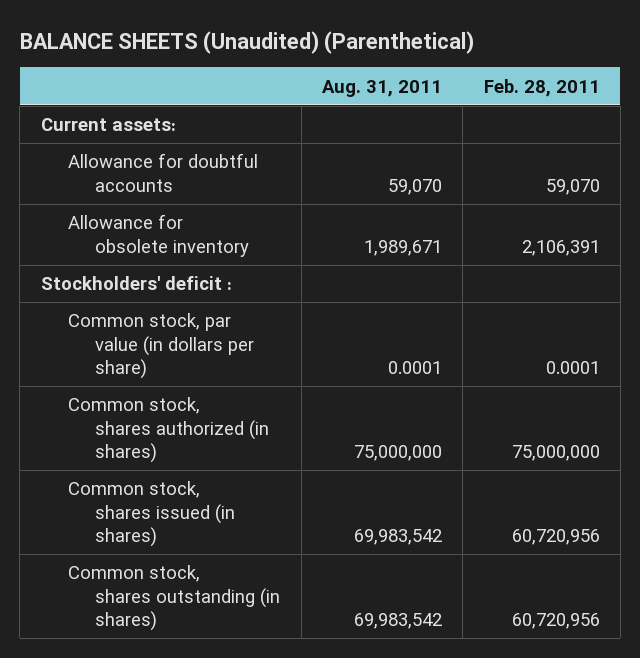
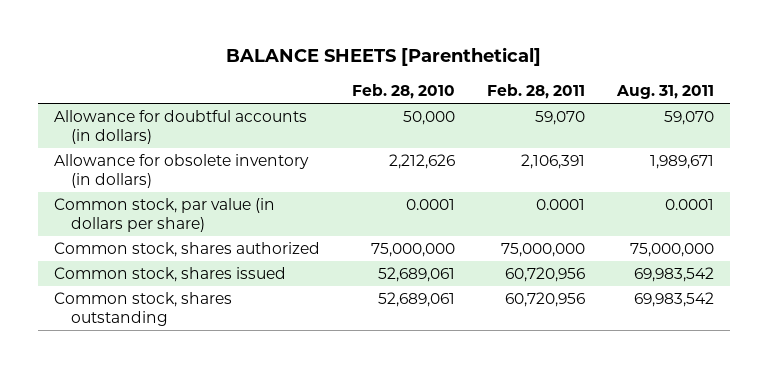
[19,30,474,54] BALANCE SHEETS (Unaudited) (Parenthetical) -> [226,47,542,67] BALANCE SHEETS [Parenthetical]
none -> [352,84,456,100] Feb. 28, 2010
[40,118,176,132] Current assets: -> none
[40,276,232,291] Stockholders' deficit : -> none
[67,153,258,192] Allowance for doubtful accounts -> [53,110,307,145] Allowance for doubtful accounts (in dollars)
[67,214,250,257] Allowance for obsolete inventory -> [53,154,309,189] Allowance for obsolete inventory (in dollars)
[67,397,270,464] Common stock, shares authorized (in shares) -> [53,242,320,258] Common stock, shares authorized
[67,481,236,548] Common stock, shares issued (in shares) -> [53,267,286,283] Common stock, shares issued
[67,565,281,632] Common stock, shares outstanding (in shares) -> [53,292,232,327] Common stock, shares outstanding

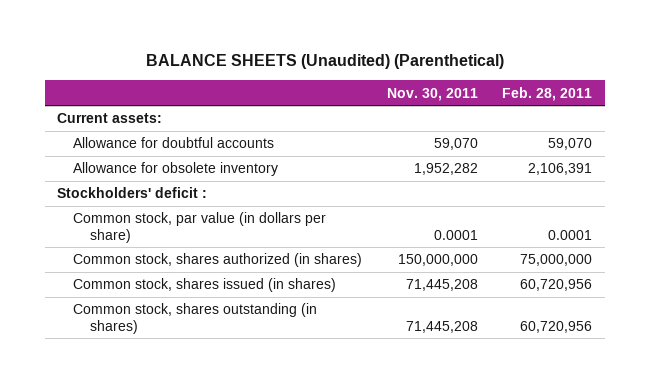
[226,47,542,67] BALANCE SHEETS [Parenthetical] -> [145,54,504,70] BALANCE SHEETS (Unaudited) (Parenthetical)
[352,84,456,100] Feb. 28, 2010 -> none
[616,85,715,100] Aug. 31, 2011 -> none
none -> [386,87,478,101] Nov. 30, 2011
none -> [56,113,162,124] Current assets:
[53,110,307,145] Allowance for doubtful accounts (in dollars) -> [73,137,275,149] Allowance for doubtful accounts
[53,154,309,189] Allowance for obsolete inventory (in dollars) -> [73,162,279,177] Allowance for obsolete inventory
none -> [56,187,207,199] Stockholders' deficit :
[53,242,320,258] Common stock, shares authorized -> [73,253,363,268] Common stock, shares authorized (in shares)
[53,267,286,283] Common stock, shares issued -> [73,278,337,293] Common stock, shares issued (in shares)
[53,292,232,327] Common stock, shares outstanding -> [73,303,318,334] Common stock, shares outstanding (in shares)

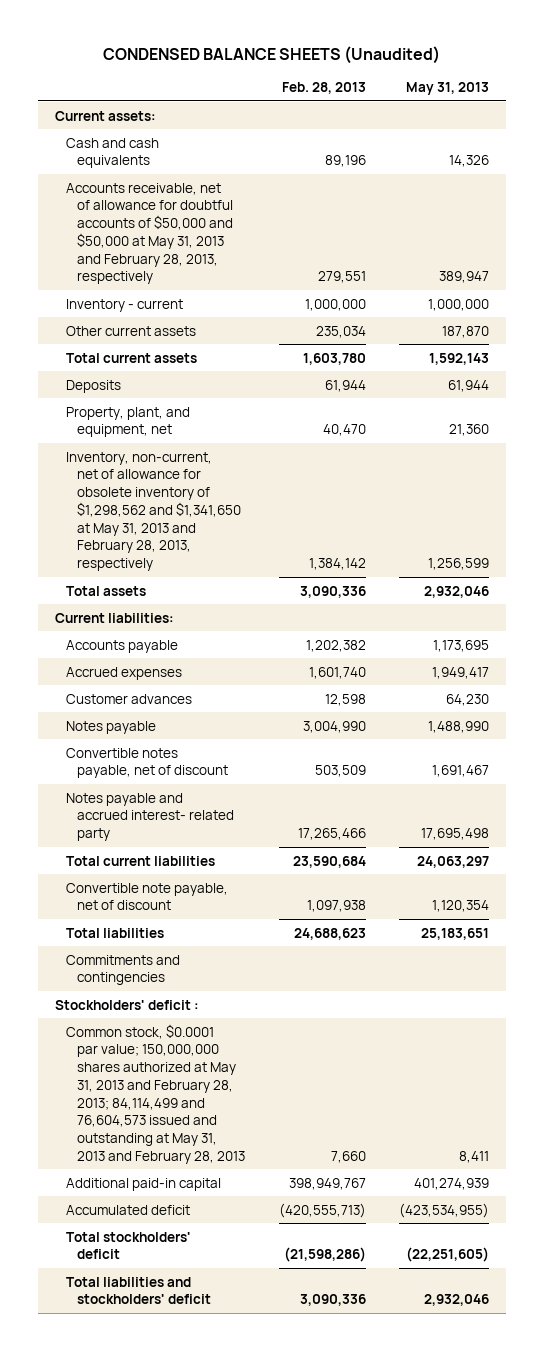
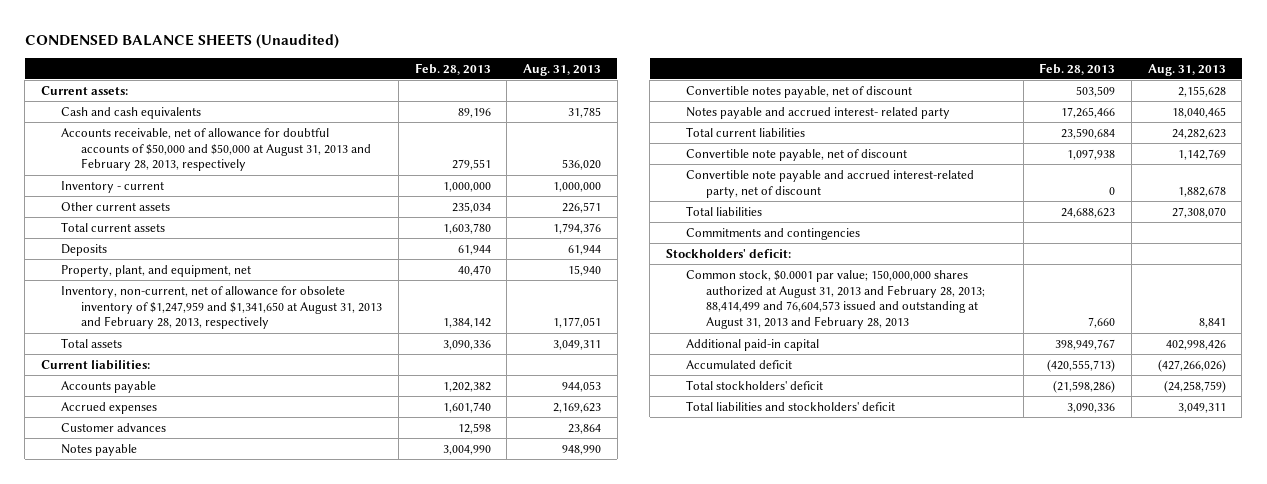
[406,82,490,96] May 31, 2013 -> none
none -> [522,63,601,76] Aug. 31, 2013
[66,182,233,285] Accounts receivable, net of allowance for doubtful accounts of $50,000 and $50,000 at May 31, 2013 and February 28, 2013, respectively -> [61,127,372,172] Accounts receivable, net of allowance for doubtful accounts of $50,000 and $50,000 at August 31, 2013 and February 28, 2013, respectively
[66,451,241,571] Inventory, non-current, net of allowance for obsolete inventory of $1,298,562 and $1,341,650 at May 31, 2013 and February 28, 2013, respectively -> [61,285,383,330] Inventory, non-current, net of allowance for obsolete inventory of $1,247,959 and $1,341,650 at August 31, 2013 and February 28, 2013, respectively
none -> [685,169,974,198] Convertible note payable and accrued interest-related party, net of discount
[55,999,200,1010] Stockholders' deficit : -> [665,248,791,258] Stockholders' deficit:
[66,1023,245,1164] Common stock, $0.0001 par value; 150,000,000 shares authorized at May 31, 2013 and February 28, 2013; 84,114,499 and 76,604,573 issued and outstanding at May 31, 2013 and February 28, 2013 -> [685,269,985,330] Common stock, $0.0001 par value; 150,000,000 shares authorized at August 31, 2013 and February 28, 2013; 88,414,499 and 76,604,573 issued and outstanding at August 31, 2013 and February 28, 2013

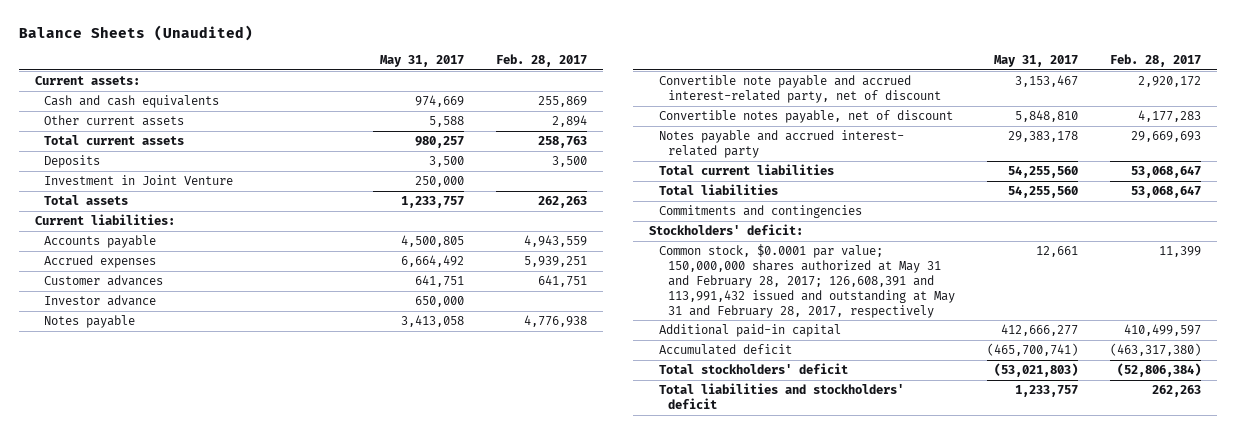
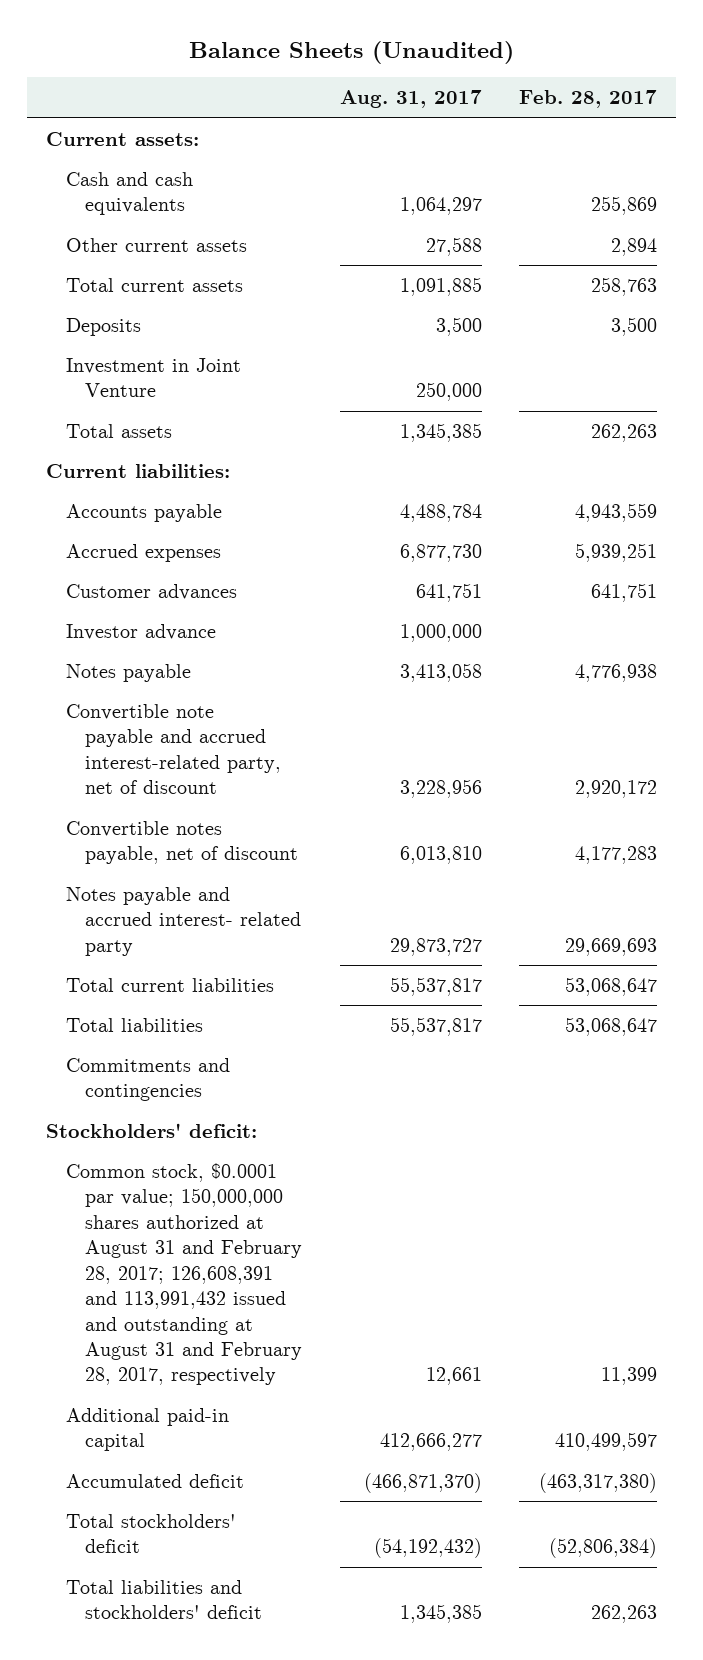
[379,54,464,67] May 31, 2017 -> none
none -> [339,90,482,109] Aug. 31, 2017
[658,244,955,318] Common stock, $0.0001 par value; 150,000,000 shares authorized at May 31 and February 28, 2017; 126,608,391 and 113,991,432 issued and outstanding at May 31 and February 28, 2017, respectively -> [65,1162,303,1386] Common stock, $0.0001 par value; 150,000,000 shares authorized at August 31 and February 28, 2017; 126,608,391 and 113,991,432 issued and outstanding at August 31 and February 28, 2017, respectively

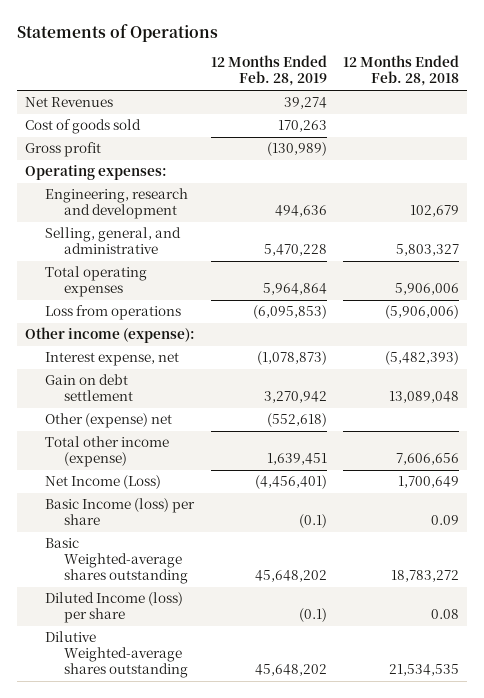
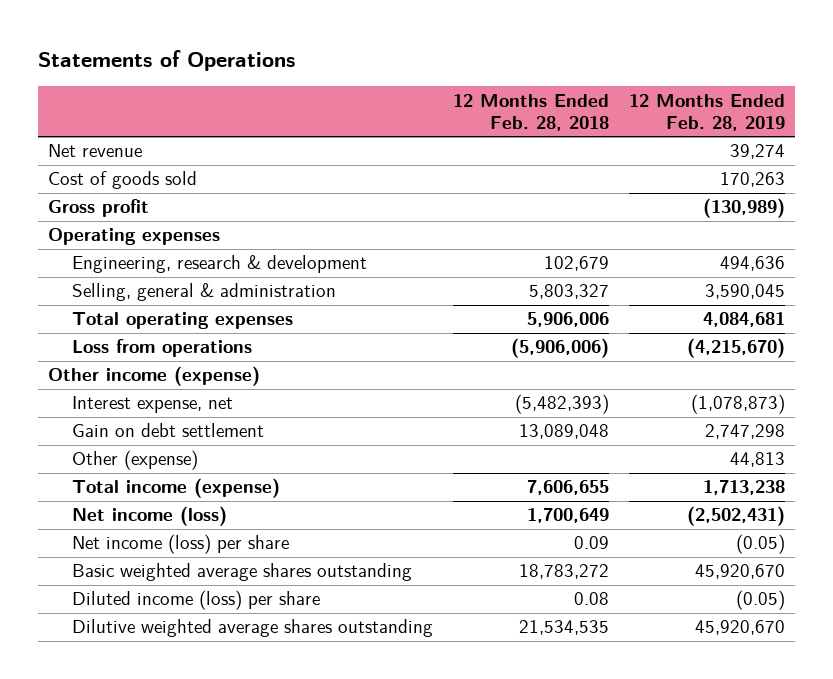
[25,97,114,108] Net Revenues -> [48,144,143,158] Net revenue
[25,165,168,181] Operating expenses: -> [48,228,221,246] Operating expenses
[44,188,188,220] Engineering, research and development -> [71,255,367,274] Engineering, research & development
[44,227,181,255] Selling, general, and administrative -> [71,283,336,302] Selling, general & administration
[264,244,328,257] 5,470,228 -> [705,284,786,300] 3,590,045
[263,283,328,296] 5,964,864 -> [703,312,786,328] 4,084,681
[253,305,328,320] (6,095,853) -> [687,338,786,359] (4,215,670)
[25,327,196,344] Other income (expense): -> [48,366,261,387] Other income (expense)
[264,391,328,404] 3,270,942 -> [705,424,786,440] 2,747,298
[44,413,172,429] Other (expense) net -> [71,450,198,471] Other (expense)
[267,413,328,428] (552,618) -> [730,452,786,468] 44,813
[44,436,169,468] Total other income (expense) -> [71,478,280,499] Total income (expense)
[267,453,328,466] 1,639,451 -> [703,480,786,496] 1,713,238
[396,453,460,466] 7,606,656 -> [526,480,609,496] 7,606,655
[44,475,161,490] Net Income (Loss) -> [71,506,227,527] Net income (loss)
[255,475,328,490] (4,456,401) -> [687,506,786,527] (2,502,431)
[44,498,195,526] Basic Income (loss) per share -> [71,534,289,555] Net income (loss) per share
[299,514,328,529] (0.1) -> [736,534,786,555] (0.05)
[44,538,189,585] Basic Weighted-average shares outstanding -> [71,563,412,582] Basic weighted average shares outstanding
[255,570,328,583] 45,648,202 -> [695,564,786,580] 45,920,670
[44,592,183,624] Diluted Income (loss) per share -> [71,590,320,611] Diluted income (loss) per share
[299,608,328,623] (0.1) -> [736,590,786,611] (0.05)
[44,631,189,679] Dilutive Weighted-average shares outstanding -> [71,619,433,638] Dilutive weighted average shares outstanding
[255,664,328,677] 45,648,202 -> [695,620,786,636] 45,920,670

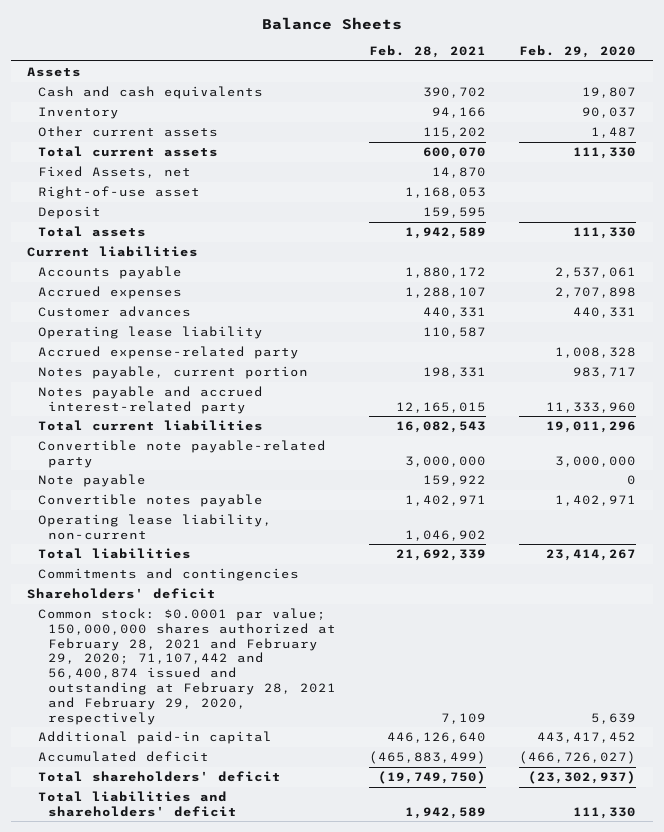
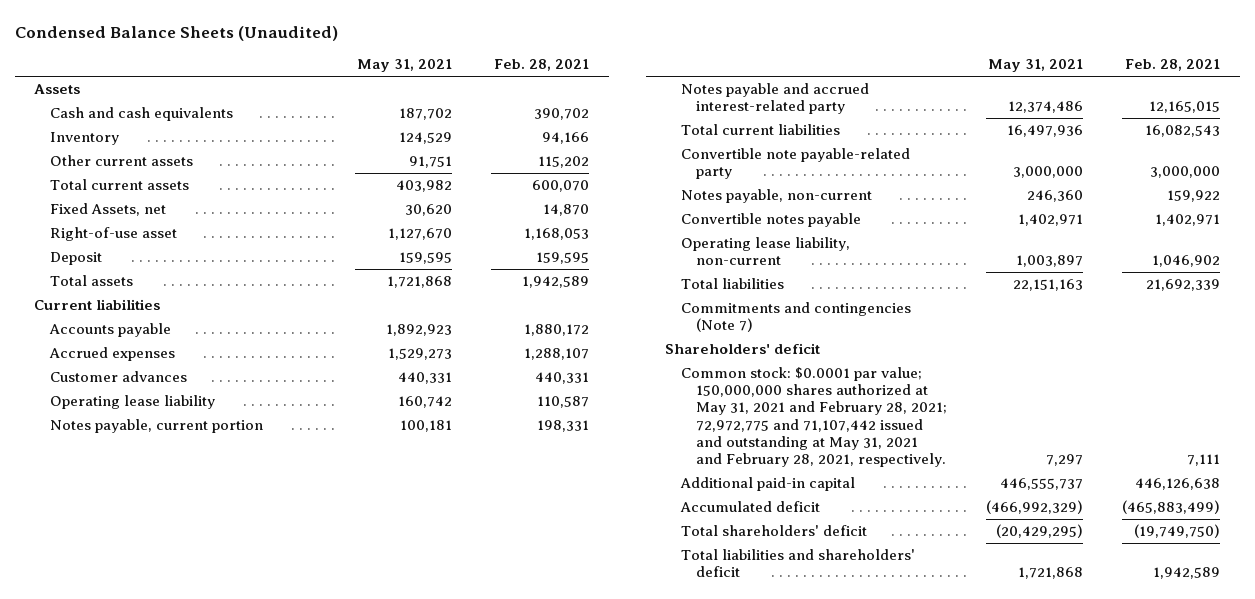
[261,17,402,31] Balance Sheets -> [14,25,338,41] Condensed Balance Sheets (Unaudited)
[519,45,637,59] Feb. 29, 2020 -> none
none -> [357,59,453,73] May 31, 2021
[37,345,299,359] Accrued expense-related party -> none
[37,473,146,487] Note payable -> [680,189,872,204] Notes payable, non-current
[37,567,299,581] Commitments and contingencies -> [680,302,911,333] Commitments and contingencies (Note 7)
[37,607,337,725] Common stock: $0.0001 par value; 150,000,000 shares authorized at February 28, 2021 and February 29, 2020; 71,107,442 and 56,400,874 issued and outstanding at February 28, 2021 and February 29, 2020, respectively -> [680,367,947,467] Common stock: $0.0001 par value; 150,000,000 shares authorized at May 31, 2021 and February 28, 2021; 72,972,775 and 71,107,442 issued and outstanding at May 31, 2021 and February 28, 2021, respectively.
[441,712,487,724] 7,109 -> [1187,453,1221,466] 7,111
[387,731,487,743] 446,126,640 -> [1135,478,1221,491] 446,126,638

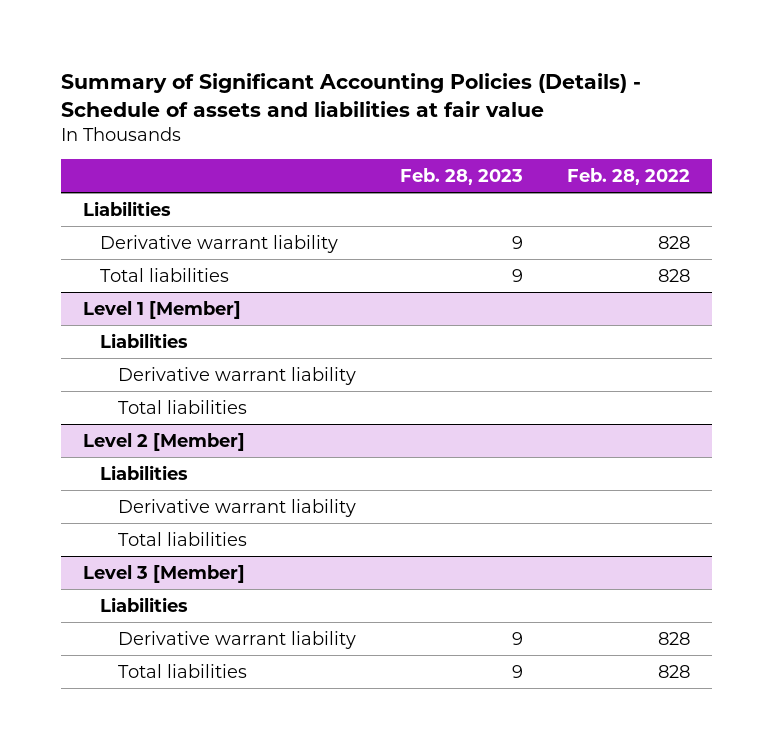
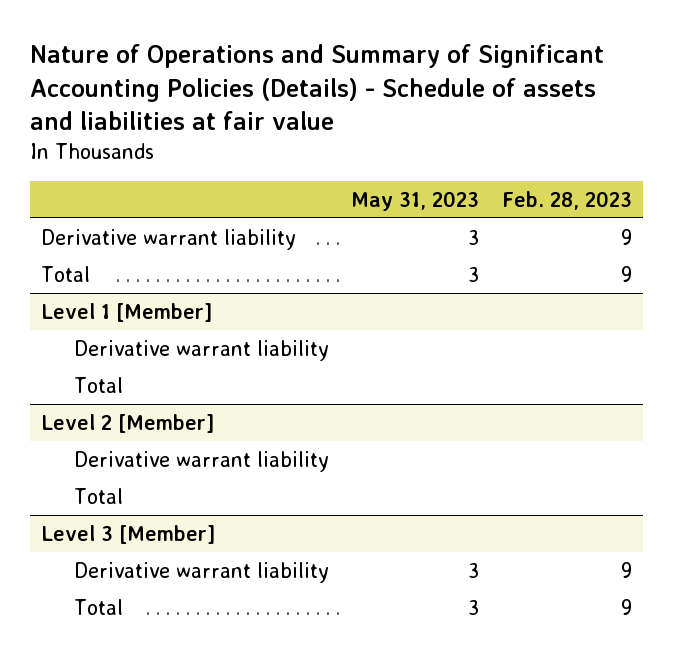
[60,72,641,117] Summary of Significant Accounting Policies (Details) - Schedule of assets and liabilities at fair value -> [29,44,604,131] Nature of Operations and Summary of Significant Accounting Policies (Details) - Schedule of assets and liabilities at fair value
[567,167,691,185] Feb. 28, 2022 -> none
none -> [351,190,480,211] May 31, 2023
[83,200,172,216] Liabilities -> none
[100,267,230,282] Total liabilities -> [40,265,90,282] Total
[100,332,189,348] Liabilities -> none
[117,399,247,414] Total liabilities -> [73,376,123,393] Total
[100,464,189,480] Liabilities -> none
[117,531,247,546] Total liabilities -> [73,487,123,504] Total
[100,596,189,612] Liabilities -> none
[117,663,247,678] Total liabilities -> [73,598,123,615] Total

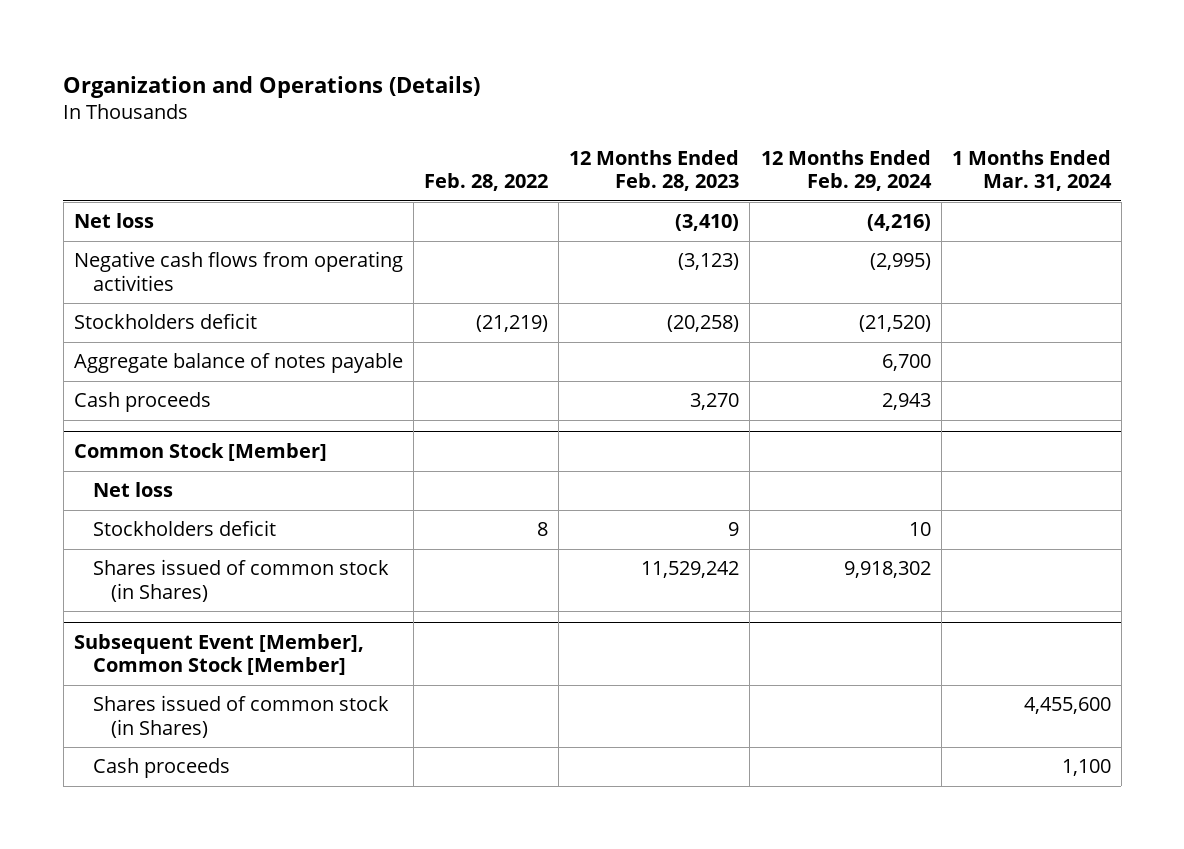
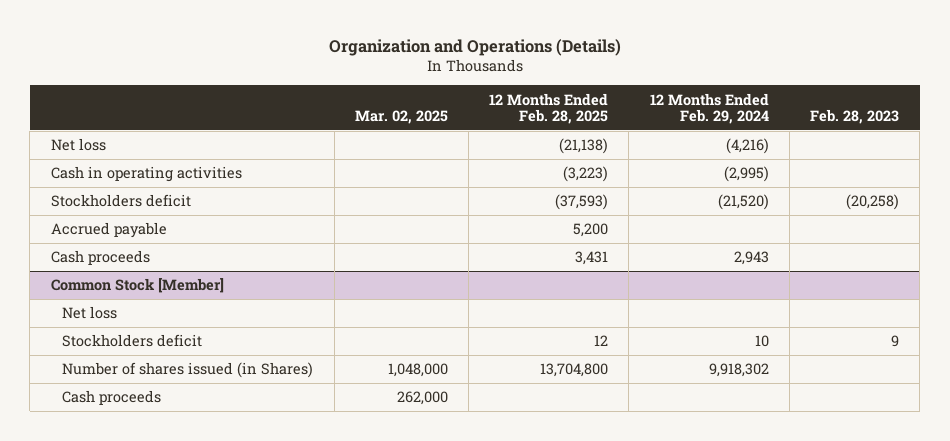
[423,173,548,192] Feb. 28, 2022 -> none
[569,149,740,192] 12 Months Ended Feb. 28, 2023 -> none
[951,149,1112,192] 1 Months Ended Mar. 31, 2024 -> none
none -> [354,110,448,125] Mar. 02, 2025
none -> [489,92,609,125] 12 Months Ended Feb. 28, 2025
none -> [810,109,900,125] Feb. 28, 2023
[73,251,403,291] Negative cash flows from operating activities -> [50,166,242,183] Cash in operating activities
[73,353,403,374] Aggregate balance of notes payable -> none
none -> [50,222,167,239] Accrued payable
[73,634,364,676] Subsequent Event [Member], Common Stock [Member] -> none
[92,695,389,738] Shares issued of common stock (in Shares) -> none
[92,559,389,602] Shares issued of common stock (in Shares) -> [62,362,314,379] Number of shares issued (in Shares)

